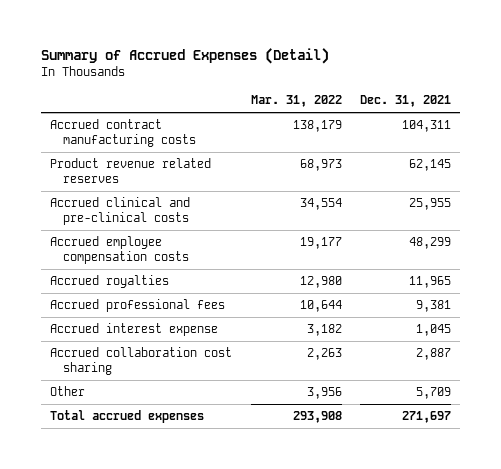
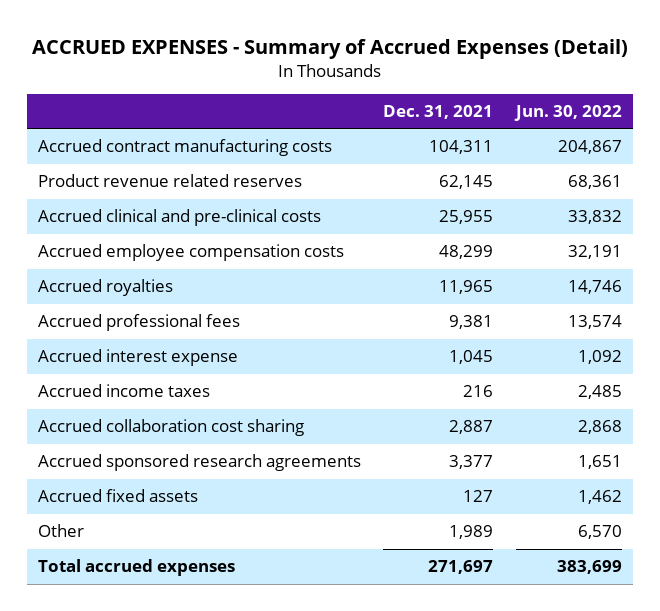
[41,47,330,64] Summary of Accrued Expenses (Detail) -> [31,38,628,59] ACCRUED EXPENSES - Summary of Accrued Expenses (Detail)
[250,95,342,108] Mar. 31, 2022 -> none
none -> [513,105,622,122] Jun. 30, 2022
none -> [38,384,211,398] Accrued income taxes
none -> [38,454,362,472] Accrued sponsored research agreements
none -> [38,489,199,503] Accrued fixed assets
[416,387,452,400] 5,709 -> [449,525,494,540] 1,989

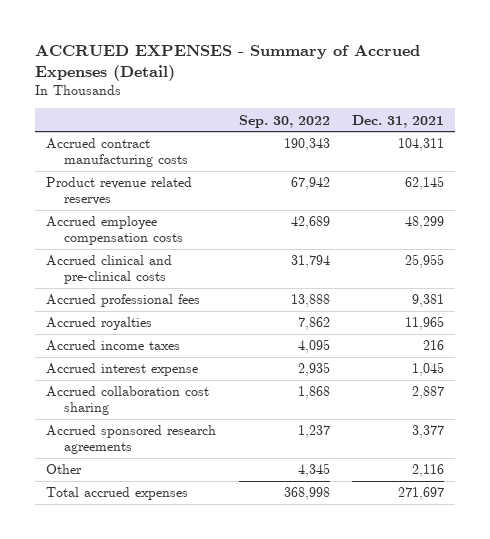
[513,105,622,122] Jun. 30, 2022 -> none
none -> [238,114,330,128] Sep. 30, 2022
[38,209,322,227] Accrued clinical and pre-clinical costs -> [46,255,173,285] Accrued clinical and pre-clinical costs
[38,279,174,297] Accrued royalties -> [46,317,153,331] Accrued royalties
[38,349,239,367] Accrued interest expense -> [46,363,199,377] Accrued interest expense
[38,489,199,503] Accrued fixed assets -> none
[449,525,494,540] 1,989 -> [412,464,445,478] 2,116

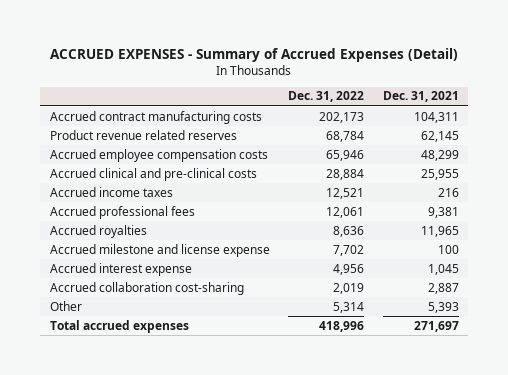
[238,114,330,128] Sep. 30, 2022 -> none
none -> [288,91,365,103] Dec. 31, 2022
[46,340,181,352] Accrued income taxes -> [49,186,173,197] Accrued income taxes
none -> [49,243,270,257] Accrued milestone and license expense
[46,425,217,455] Accrued sponsored research agreements -> none
[46,386,210,416] Accrued collaboration cost sharing -> [49,281,244,295] Accrued collaboration cost-sharing
[412,464,445,478] 2,116 -> [427,301,459,313] 5,393

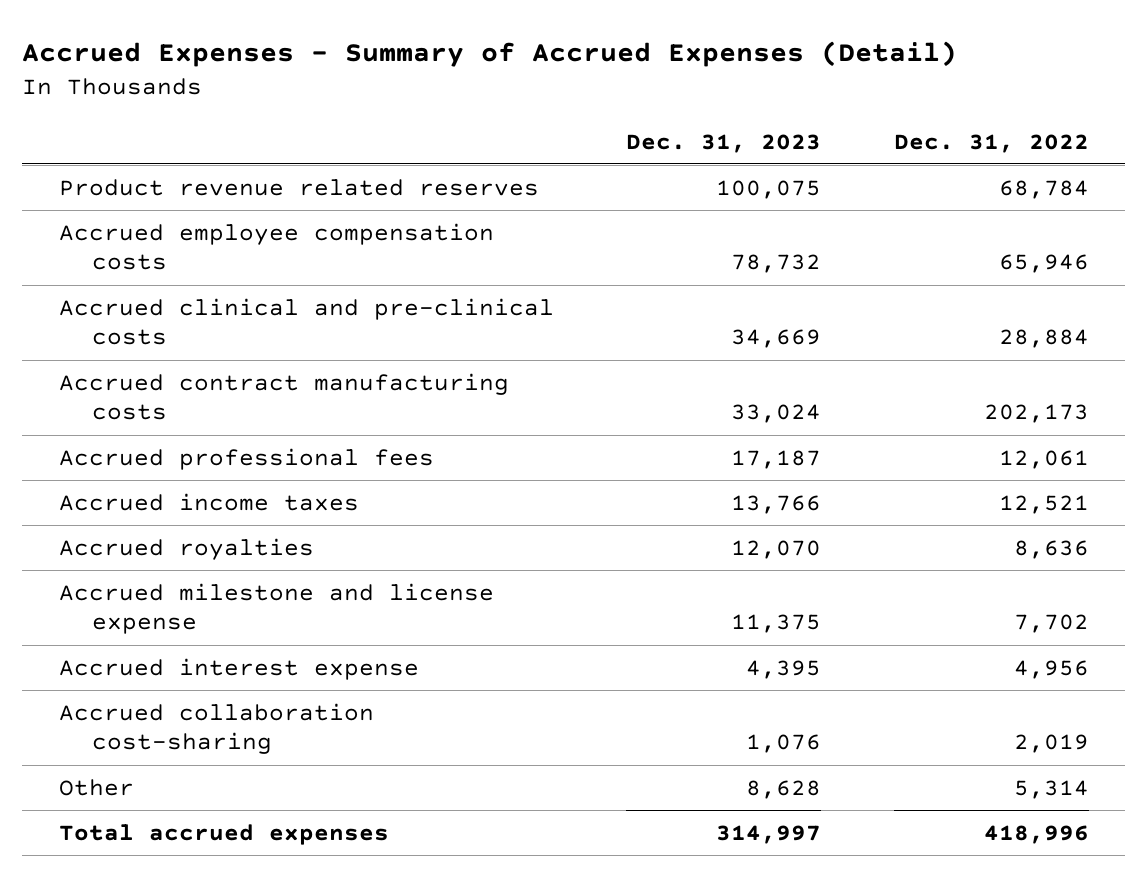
[50,47,459,62] ACCRUED EXPENSES - Summary of Accrued Expenses (Detail) -> [22,40,958,67] Accrued Expenses - Summary of Accrued Expenses (Detail)
[382,91,459,103] Dec. 31, 2021 -> none
none -> [626,133,822,153] Dec. 31, 2023
[49,110,262,124] Accrued contract manufacturing costs -> [58,372,509,421] Accrued contract manufacturing costs
[49,186,173,197] Accrued income taxes -> [58,492,359,511] Accrued income taxes

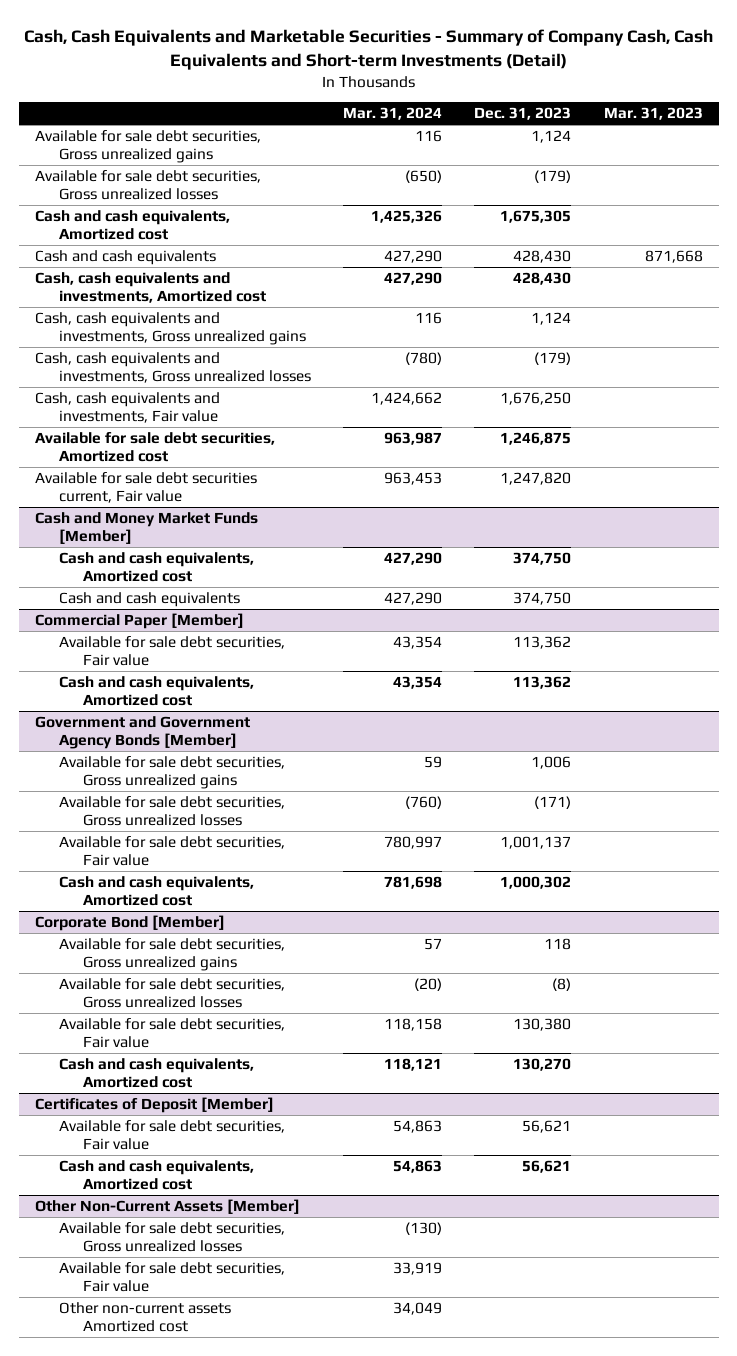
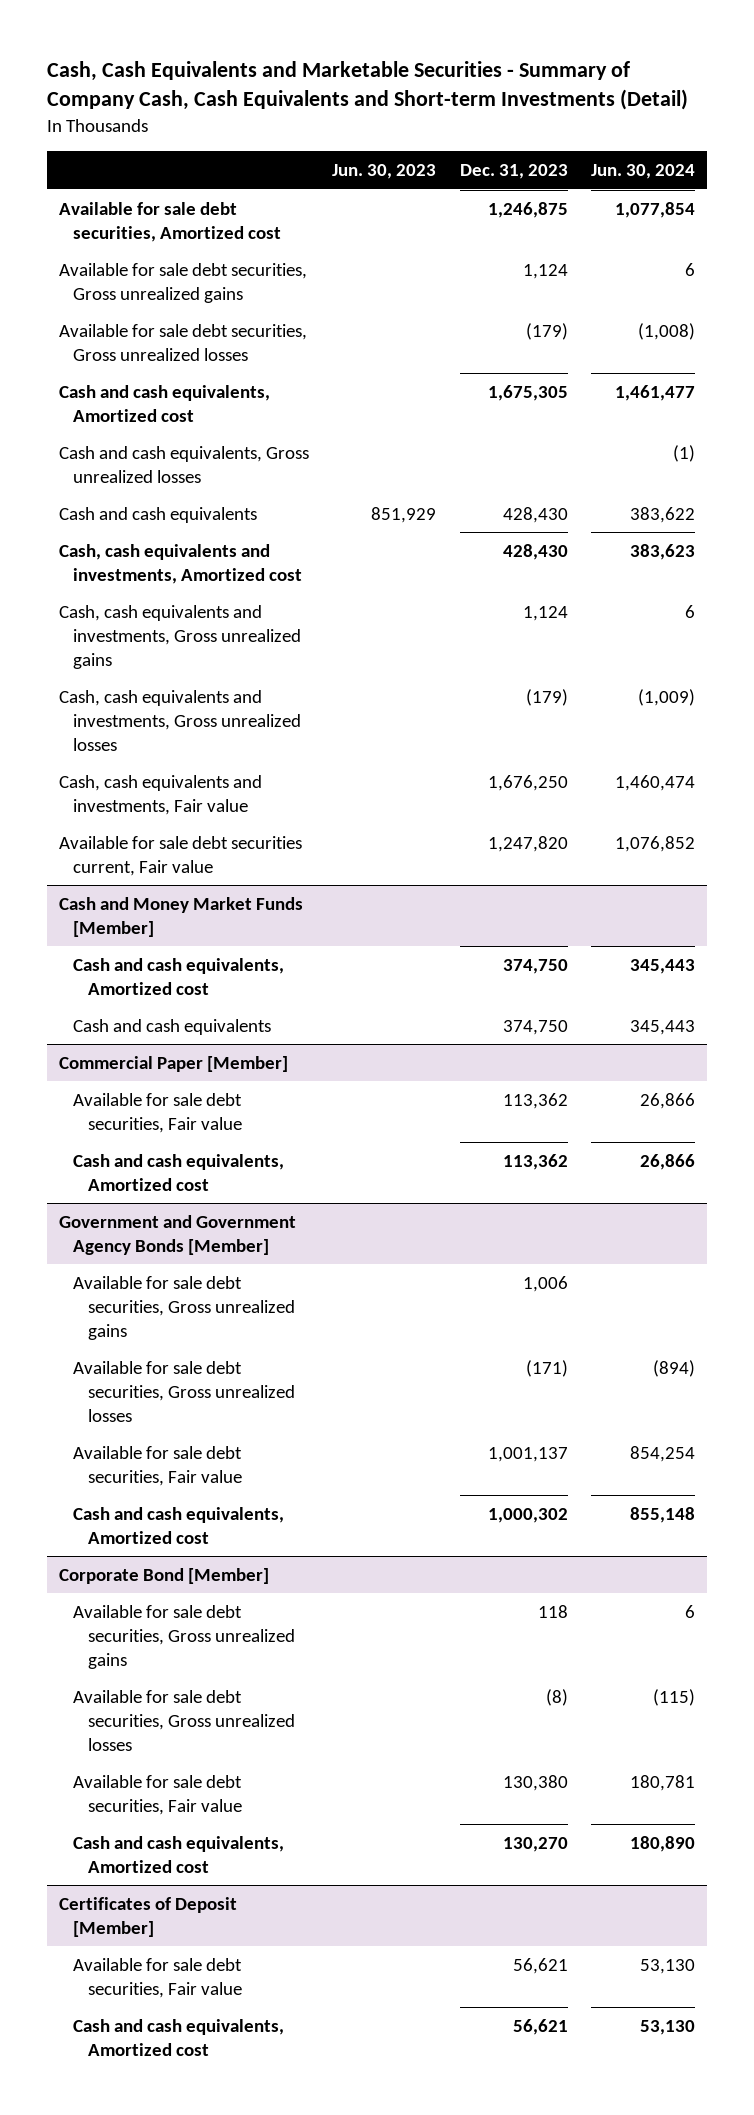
[343,107,443,121] Mar. 31, 2024 -> none
[603,107,703,121] Mar. 31, 2023 -> none
none -> [332,164,437,180] Jun. 30, 2023
none -> [591,164,696,180] Jun. 30, 2024
[34,431,275,462] Available for sale debt securities, Amortized cost -> [58,201,282,242] Available for sale debt securities, Amortized cost
none -> [58,445,309,483] Cash and cash equivalents, Gross unrealized losses
[34,1198,300,1214] Other Non-Current Assets [Member] -> none
[58,1221,285,1252] Available for sale debt securities, Gross unrealized losses -> none
[58,1261,285,1292] Available for sale debt securities, Fair value -> none
[58,1301,231,1332] Other non-current assets Amortized cost -> none

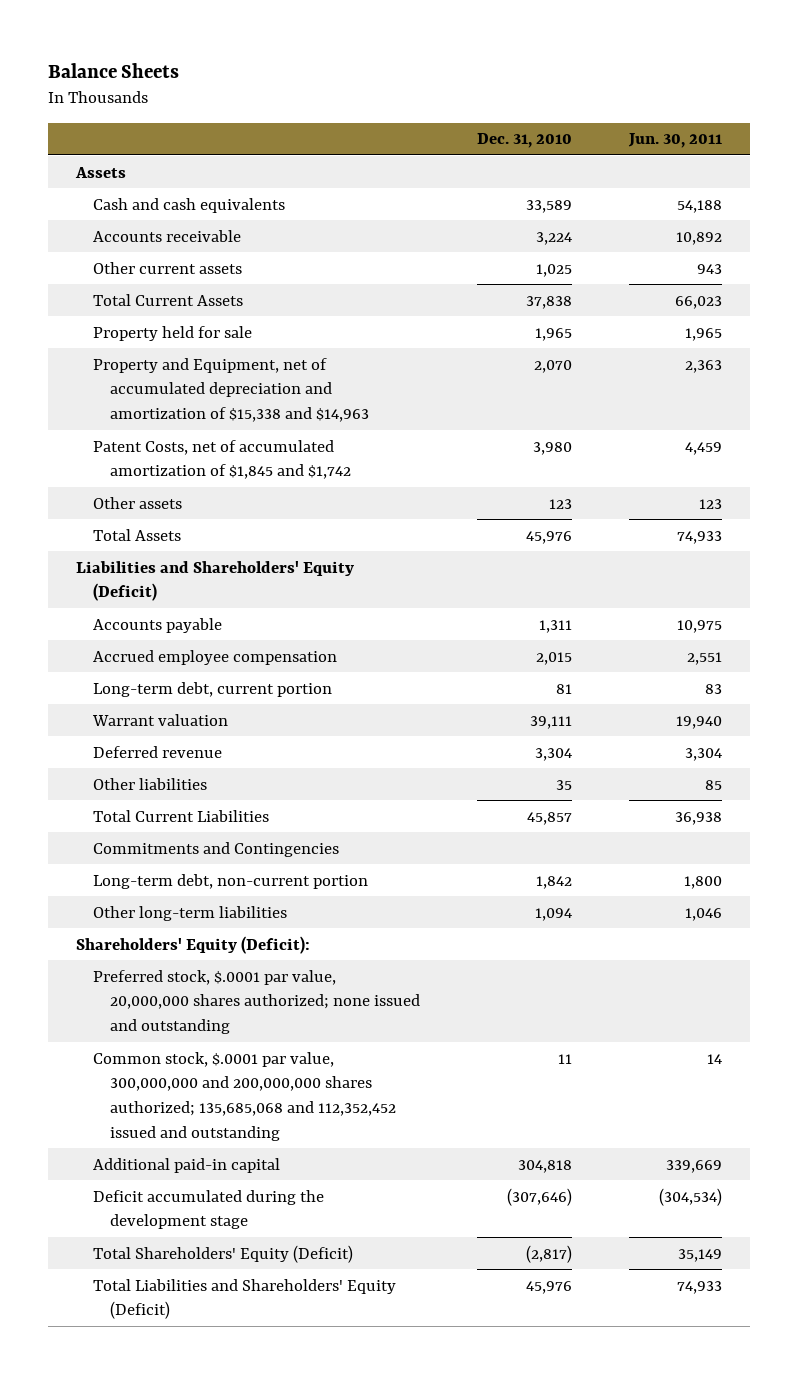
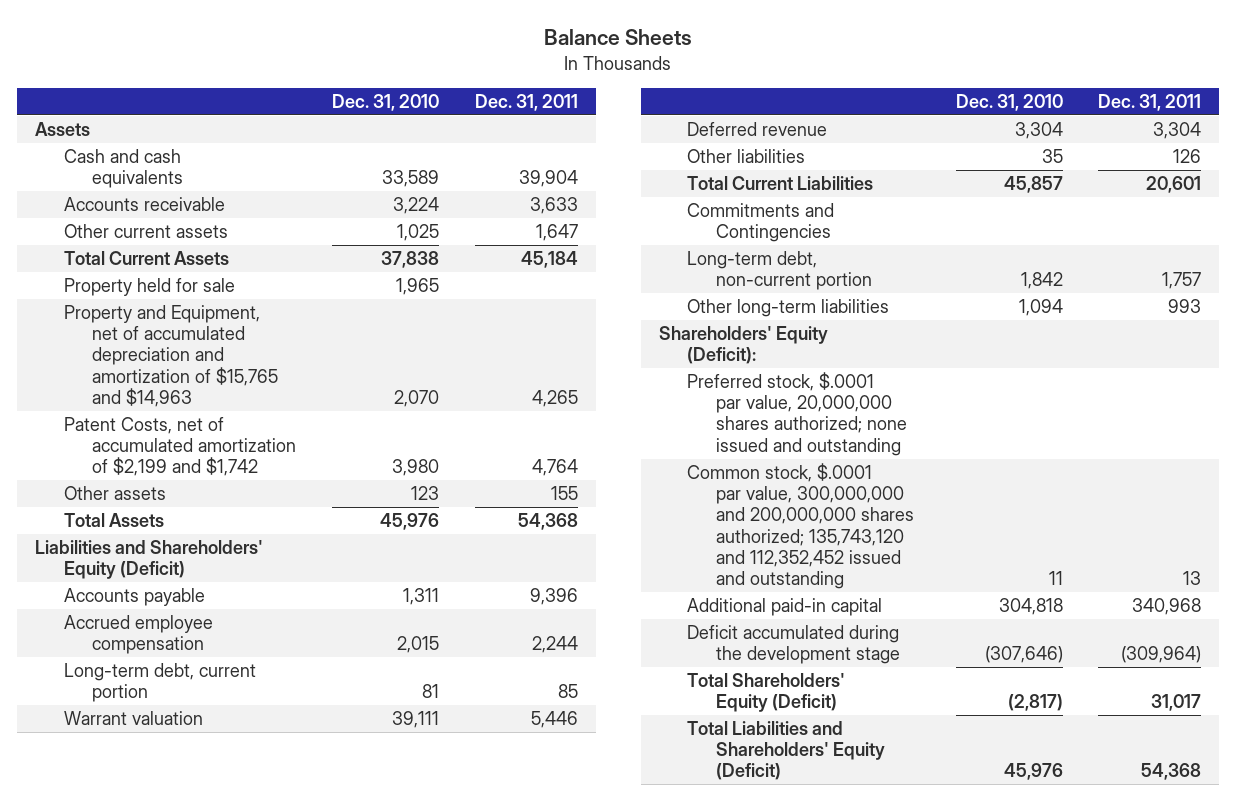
[627,133,722,149] Jun. 30, 2011 -> none
none -> [474,93,578,111] Dec. 31, 2011
[93,357,369,422] Property and Equipment, net of accumulated depreciation and amortization of $15,338 and $14,963 -> [63,305,279,407] Property and Equipment, net of accumulated depreciation and amortization of $15,765 and $14,963
[93,439,351,480] Patent Costs, net of accumulated amortization of $1,845 and $1,742 -> [63,417,297,477] Patent Costs, net of accumulated amortization of $2,199 and $1,742
[93,1051,396,1141] Common stock, $.0001 par value, 300,000,000 and 200,000,000 shares authorized; 135,685,068 and 112,352,452 issued and outstanding -> [687,463,915,589] Common stock, $.0001 par value, 300,000,000 and 200,000,000 shares authorized; 135,743,120 and 112,352,452 issued and outstanding

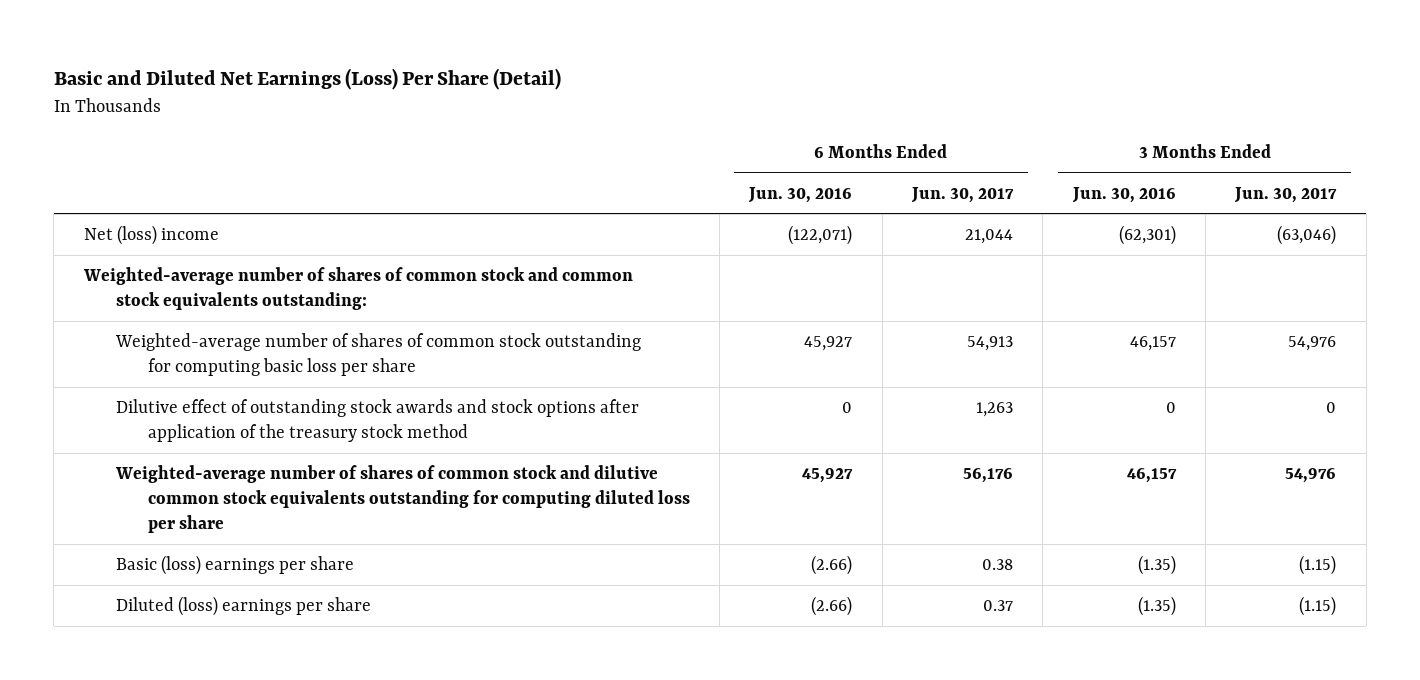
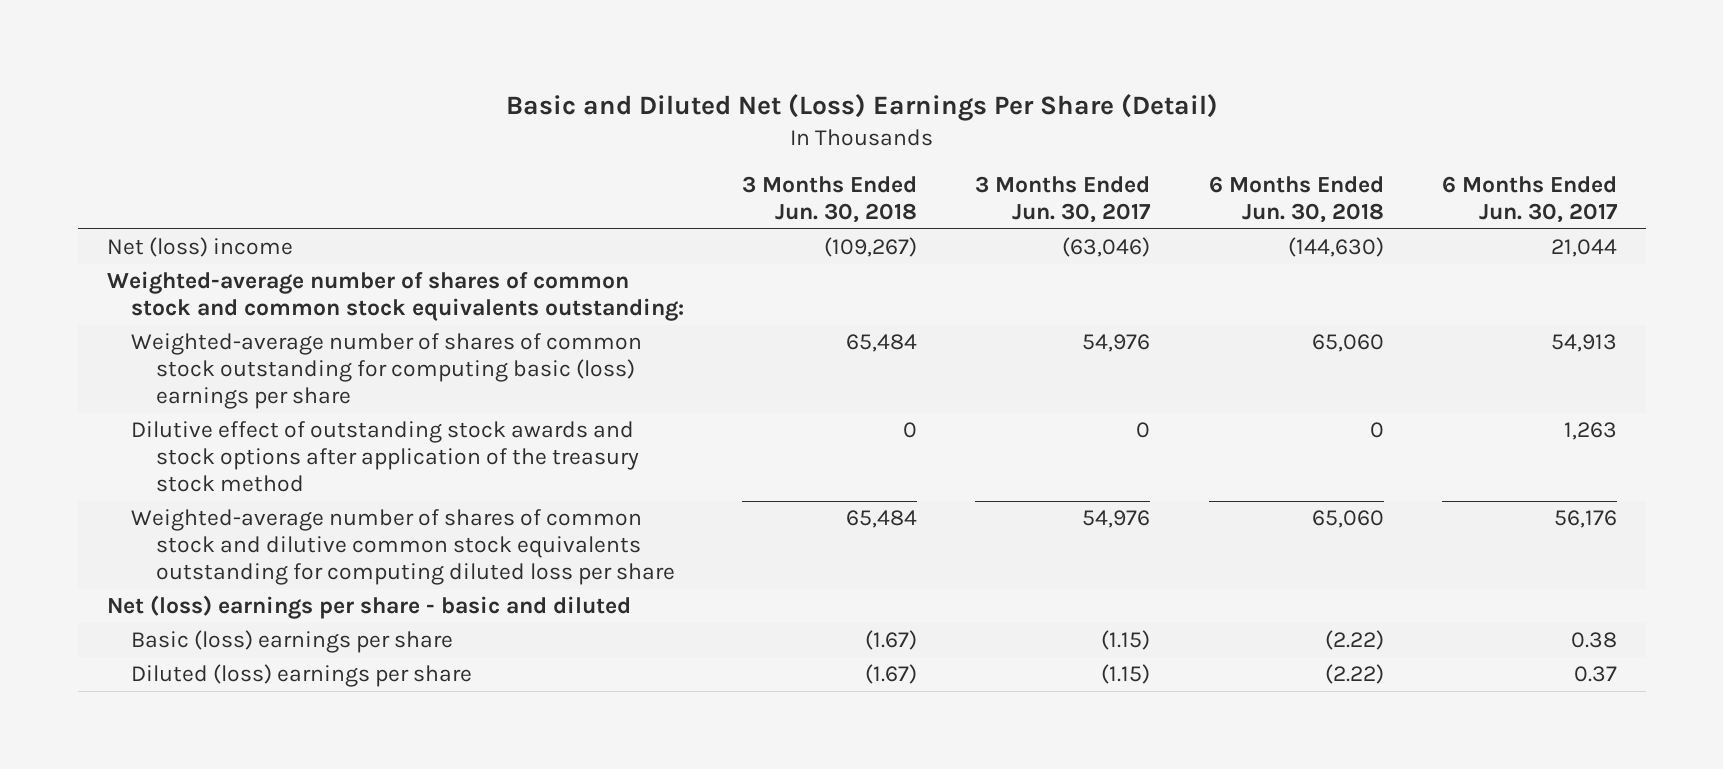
[53,68,561,91] Basic and Diluted Net Earnings (Loss) Per Share (Detail) -> [505,93,1218,121] Basic and Diluted Net (Loss) Earnings Per Share (Detail)
[748,186,853,203] Jun. 30, 2016 -> none
[1071,186,1176,203] Jun. 30, 2016 -> none
none -> [742,176,918,224] 3 Months Ended Jun. 30, 2018
none -> [1208,176,1384,224] 6 Months Ended Jun. 30, 2018
[114,332,641,377] Weighted-average number of shares of common stock outstanding for computing basic loss per share -> [131,333,643,409] Weighted-average number of shares of common stock outstanding for computing basic (loss) earnings per share
none -> [106,595,631,620] Net (loss) earnings per share - basic and diluted

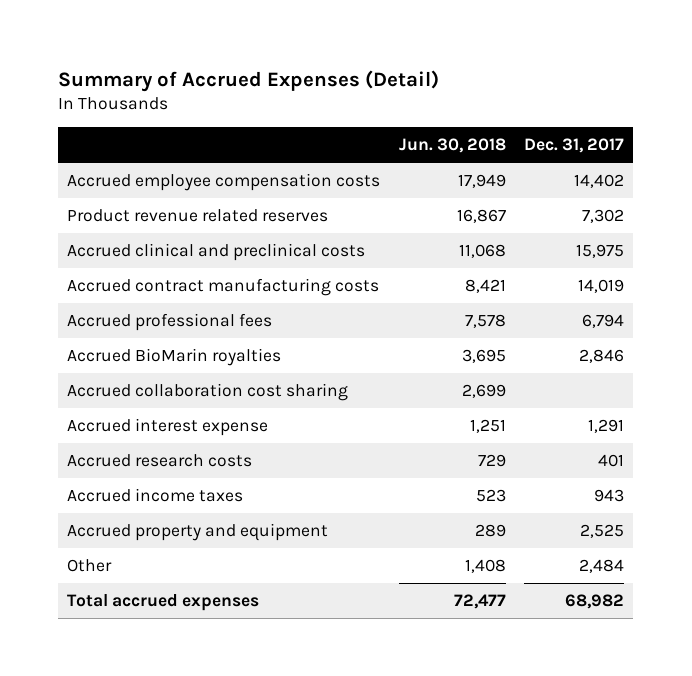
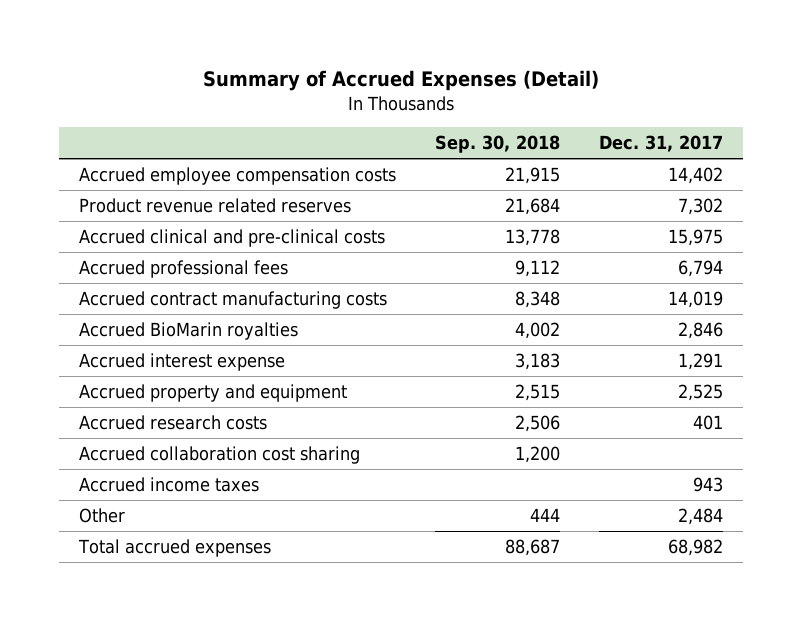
[398,138,506,154] Jun. 30, 2018 -> none
none -> [435,135,561,154] Sep. 30, 2018
[67,243,366,262] Accrued clinical and preclinical costs -> [79,228,386,247] Accrued clinical and pre-clinical costs
[67,278,380,297] Accrued contract manufacturing costs -> [79,290,388,309] Accrued contract manufacturing costs
[67,523,329,542] Accrued property and equipment -> [79,383,348,402] Accrued property and equipment
[67,383,349,402] Accrued collaboration cost sharing -> [79,445,361,464] Accrued collaboration cost sharing

